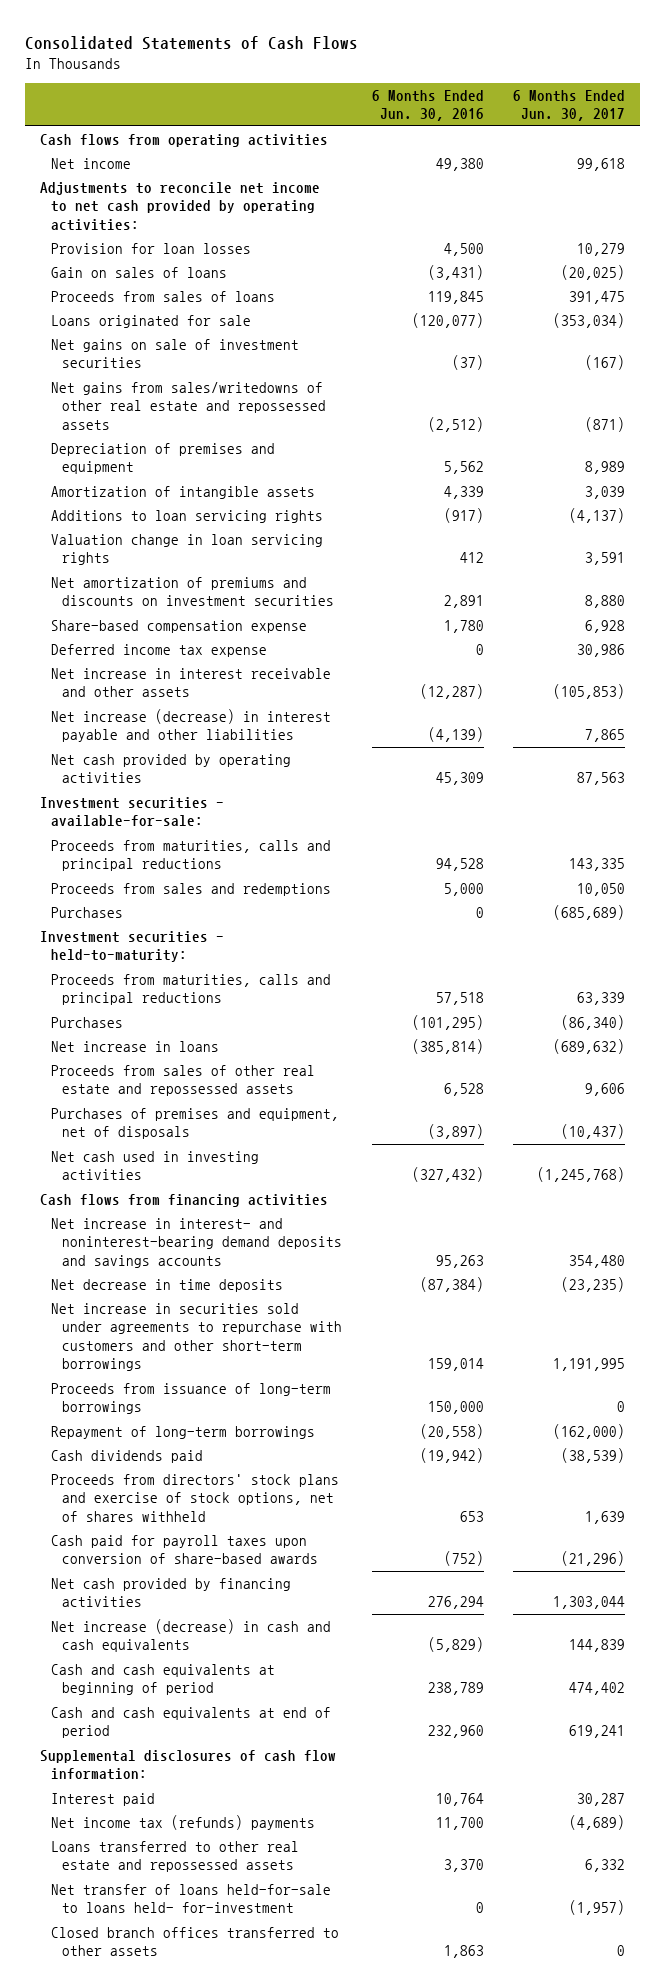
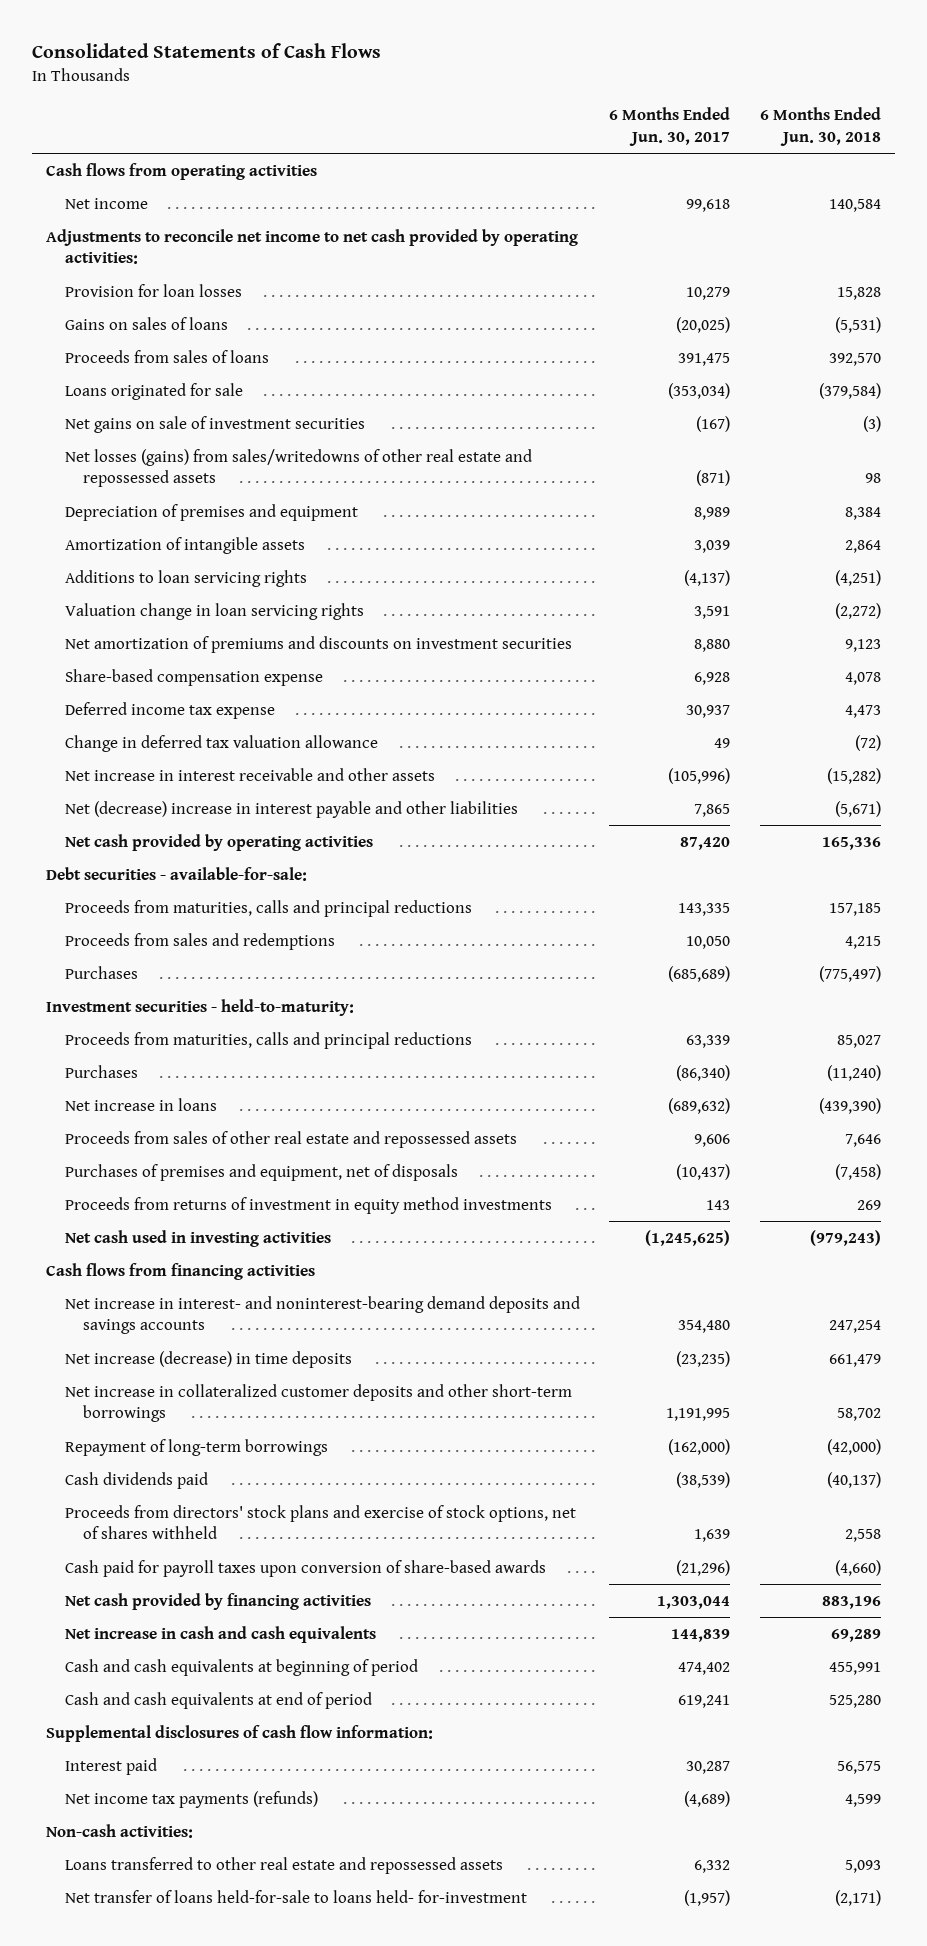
[371,89,484,122] 6 Months Ended Jun. 30, 2016 -> none
none -> [759,107,881,146] 6 Months Ended Jun. 30, 2018
[51,266,228,278] Gain on sales of loans -> [64,317,228,331] Gains on sales of loans
[51,381,327,430] Net gains from sales/writedowns of other real estate and repossessed assets -> [64,449,532,488] Net losses (gains) from sales/writedowns of other real estate and repossessed assets
[577,643,626,657] 30,986 -> [686,705,731,719] 30,937
none -> [64,735,378,753] Change in deferred tax valuation allowance
[553,684,626,700] (105,853) -> [668,768,731,785] (105,996)
[51,708,332,743] Net increase (decrease) in interest payable and other liabilities -> [64,801,518,819] Net (decrease) increase in interest payable and other liabilities
[577,772,626,786] 87,563 -> [680,837,731,851] 87,420
[39,796,224,827] Investment securities - available-for-sale: -> [46,867,308,882] Debt securities - available-for-sale:
none -> [64,1197,552,1215] Proceeds from returns of investment in equity method investments
[537,1167,626,1183] (1,245,768) -> [645,1230,731,1247] (1,245,625)
[51,1382,332,1415] Proceeds from issuance of long-term borrowings -> none
[51,1278,284,1292] Net decrease in time deposits -> [64,1351,352,1369] Net increase (decrease) in time deposits
[51,1302,343,1372] Net increase in securities sold under agreements to repurchase with customers and other short-term borrowings -> [64,1384,572,1423] Net increase in collateralized customer deposits and other short-term borrowings
[51,1618,332,1653] Net increase (decrease) in cash and cash equivalents -> [64,1626,376,1644] Net increase in cash and cash equivalents
[51,1814,316,1830] Net income tax (refunds) payments -> [64,1791,318,1809] Net income tax payments (refunds)
none -> [46,1824,194,1839] Non-cash activities:
[51,1926,340,1957] Closed branch offices transferred to other assets -> none

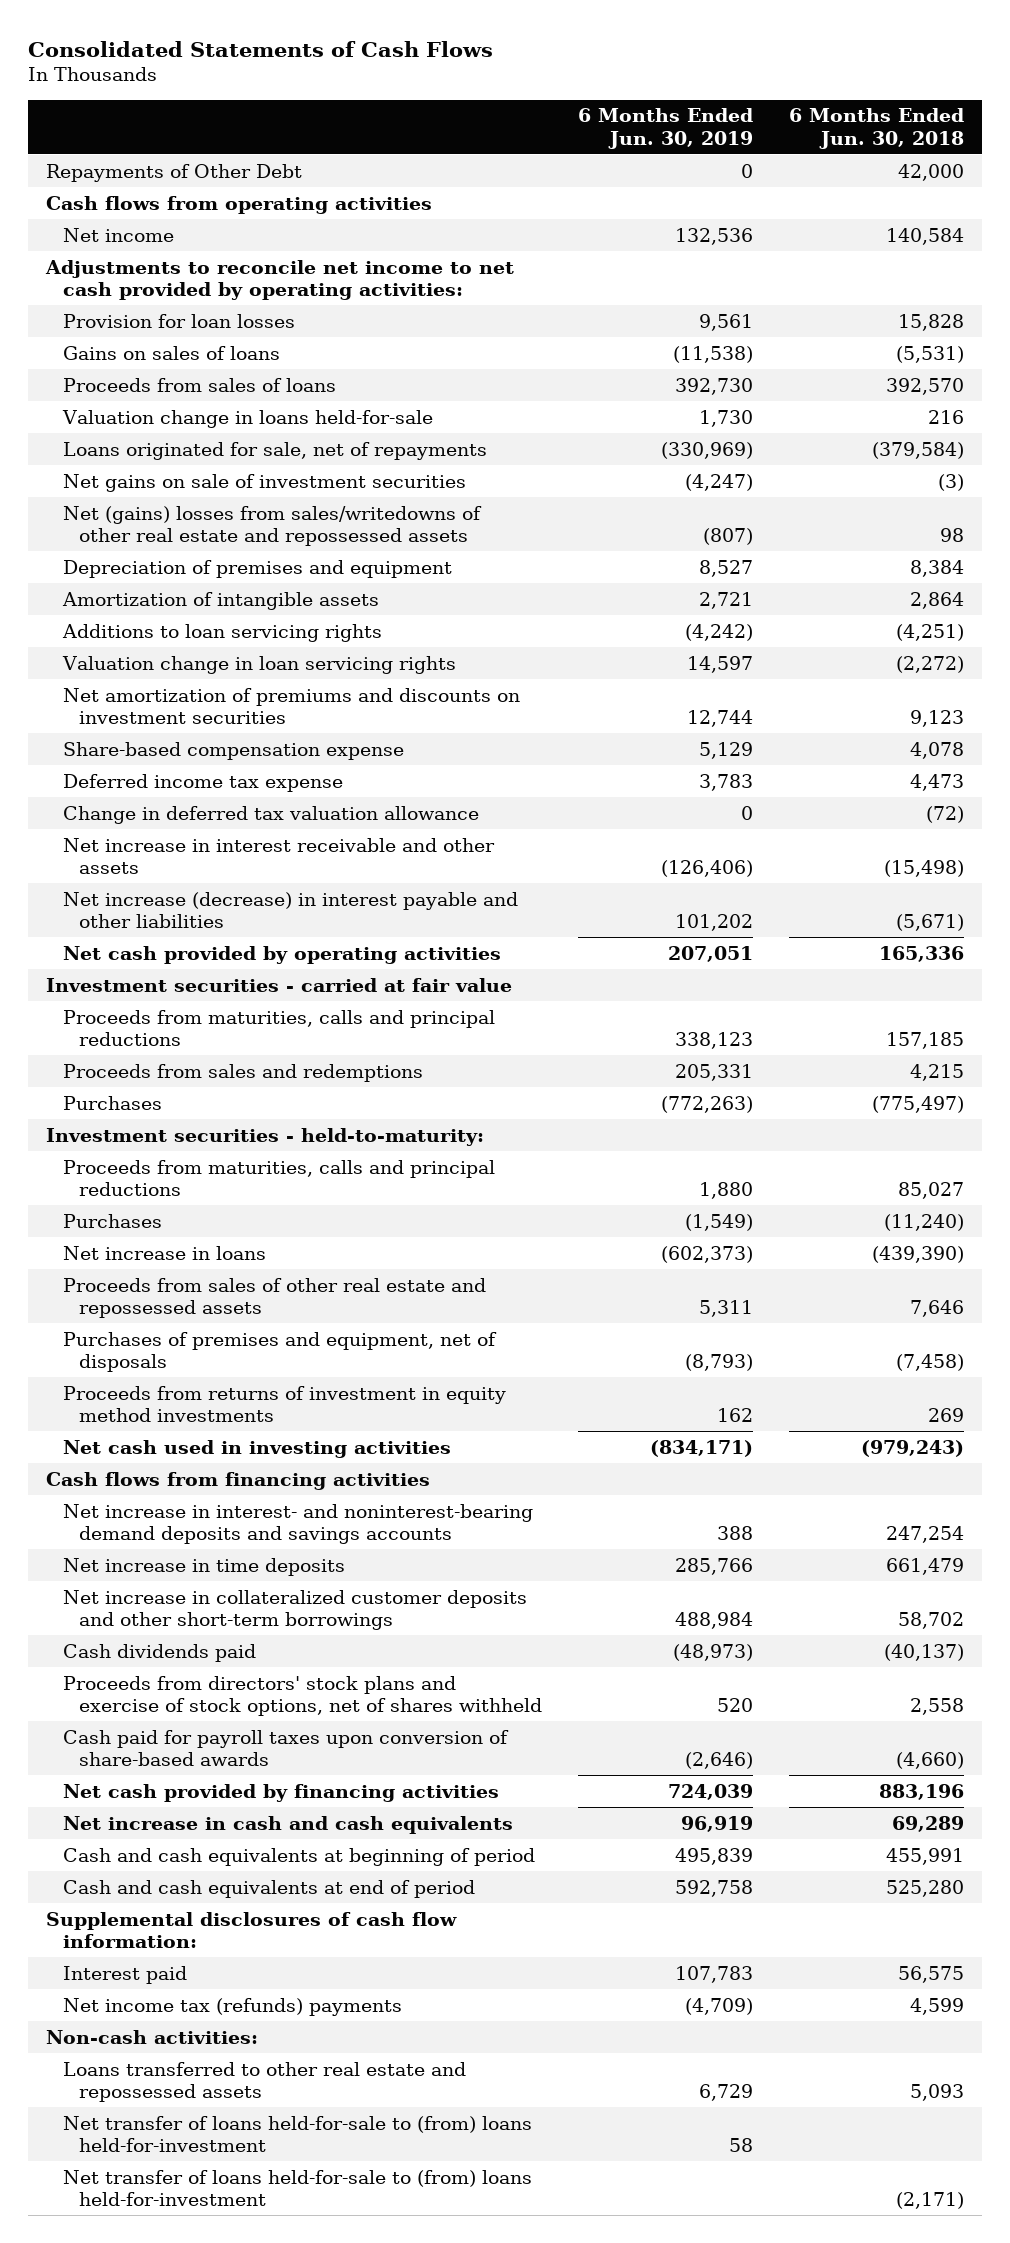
[609,107,731,146] 6 Months Ended Jun. 30, 2017 -> none
none -> [578,108,754,149] 6 Months Ended Jun. 30, 2019
none -> [45,163,302,182] Repayments of Other Debt
none -> [61,409,433,428] Valuation change in loans held-for-sale
[64,383,243,401] Loans originated for sale -> [62,441,487,460] Loans originated for sale, net of repayments
[64,449,532,488] Net losses (gains) from sales/writedowns of other real estate and repossessed assets -> [62,505,482,546] Net (gains) losses from sales/writedowns of other real estate and repossessed assets
[826,768,881,785] (15,282) -> [883,859,964,877] (15,498)
[64,801,518,819] Net (decrease) increase in interest payable and other liabilities -> [62,891,518,928] Net increase (decrease) in interest payable and other liabilities
[46,867,308,882] Debt securities - available-for-sale: -> [45,977,512,992] Investment securities - carried at fair value
[64,1351,352,1369] Net increase (decrease) in time deposits -> [62,1557,345,1576] Net increase in time deposits
[64,1439,328,1457] Repayment of long-term borrowings -> none
[64,1791,318,1809] Net income tax payments (refunds) -> [62,1997,402,2016] Net income tax (refunds) payments
none -> [62,2115,532,2152] Net transfer of loans held-for-sale to (from) loans held-for-investment
[64,1890,527,1904] Net transfer of loans held-for-sale to loans held- for-investment -> [62,2169,532,2206] Net transfer of loans held-for-sale to (from) loans held-for-investment

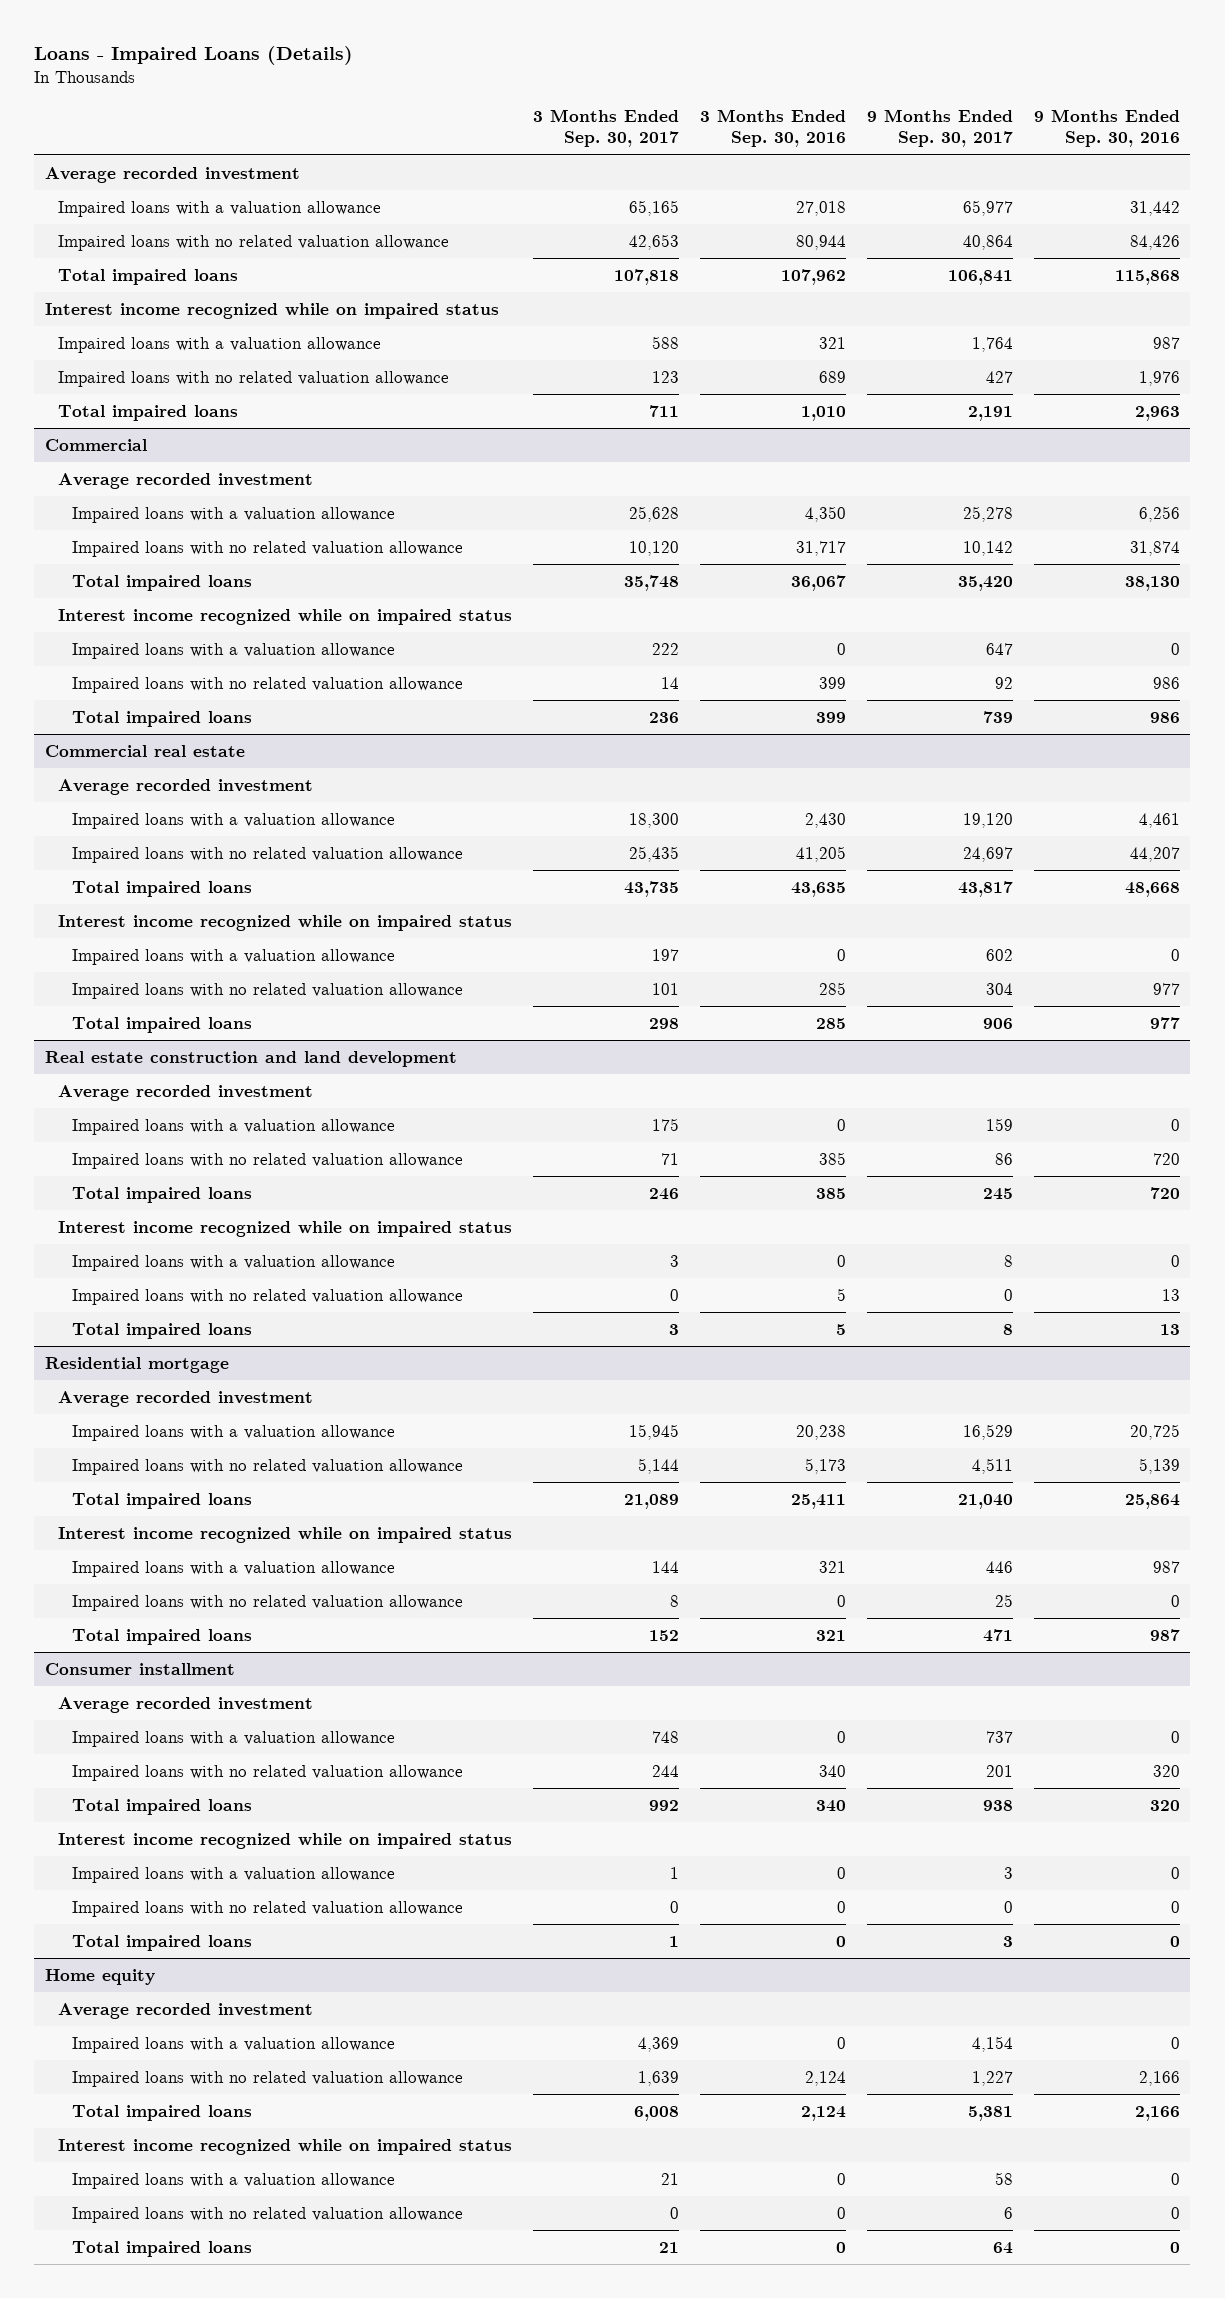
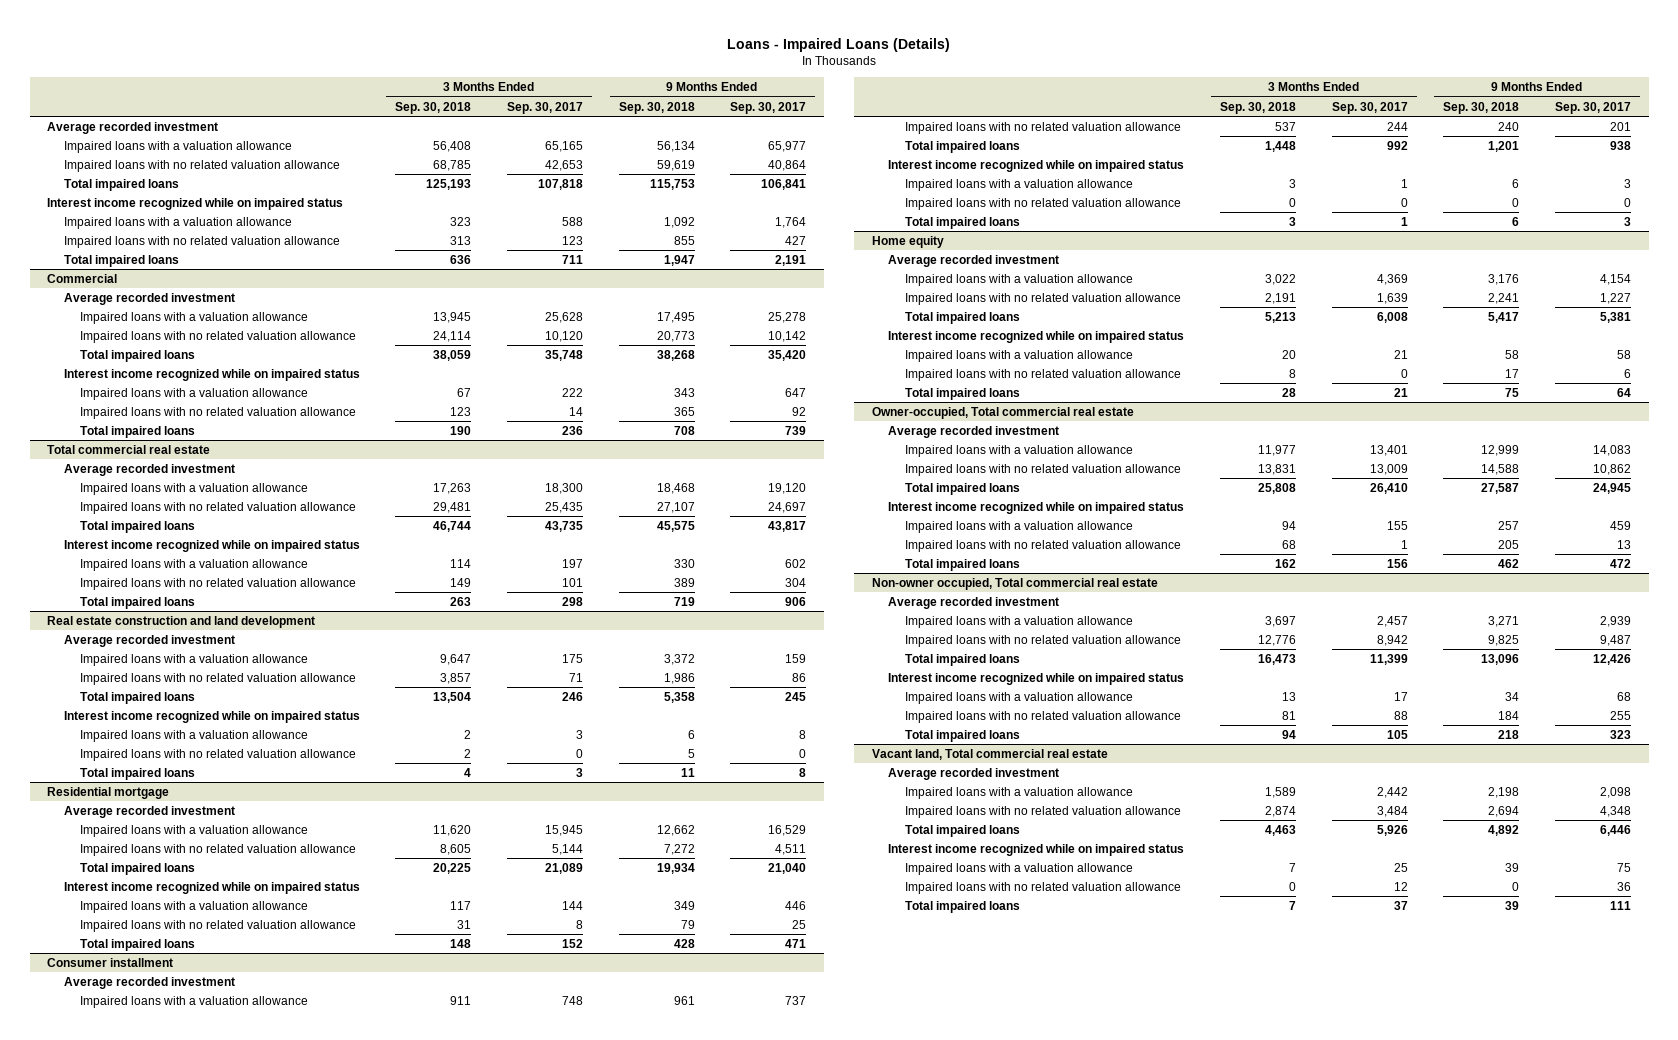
[700,109,847,148] 3 Months Ended Sep. 30, 2016 -> none
[1034,109,1181,148] 9 Months Ended Sep. 30, 2016 -> none
none -> [395,101,472,114] Sep. 30, 2018
none -> [618,101,695,114] Sep. 30, 2018
[44,744,245,757] Commercial real estate -> [47,444,211,454] Total commercial real estate
none -> [872,406,1135,419] Owner-occupied, Total commercial real estate
none -> [888,425,1060,438] Average recorded investment
none -> [904,444,1133,457] Impaired loans with a valuation allowance
none -> [904,463,1181,476] Impaired loans with no related valuation allowance
none -> [904,482,1020,495] Total impaired loans
none -> [888,501,1185,514] Interest income recognized while on impaired status
none -> [904,520,1133,533] Impaired loans with a valuation allowance
none -> [904,539,1181,552] Impaired loans with no related valuation allowance
none -> [904,558,1020,571] Total impaired loans
none -> [872,577,1159,590] Non-owner occupied, Total commercial real estate
none -> [888,596,1060,609] Average recorded investment
none -> [904,615,1133,628] Impaired loans with a valuation allowance
none -> [904,634,1181,647] Impaired loans with no related valuation allowance
none -> [904,653,1020,666] Total impaired loans
none -> [888,672,1185,685] Interest income recognized while on impaired status
none -> [904,691,1133,704] Impaired loans with a valuation allowance
none -> [904,710,1181,723] Impaired loans with no related valuation allowance
none -> [904,729,1020,742] Total impaired loans
none -> [872,748,1109,760] Vacant land, Total commercial real estate
none -> [888,767,1060,780] Average recorded investment
none -> [904,786,1133,799] Impaired loans with a valuation allowance
none -> [904,805,1181,818] Impaired loans with no related valuation allowance
none -> [904,824,1020,837] Total impaired loans
none -> [888,843,1185,856] Interest income recognized while on impaired status
none -> [904,862,1133,875] Impaired loans with a valuation allowance
none -> [904,881,1181,894] Impaired loans with no related valuation allowance
none -> [904,900,1020,913] Total impaired loans

